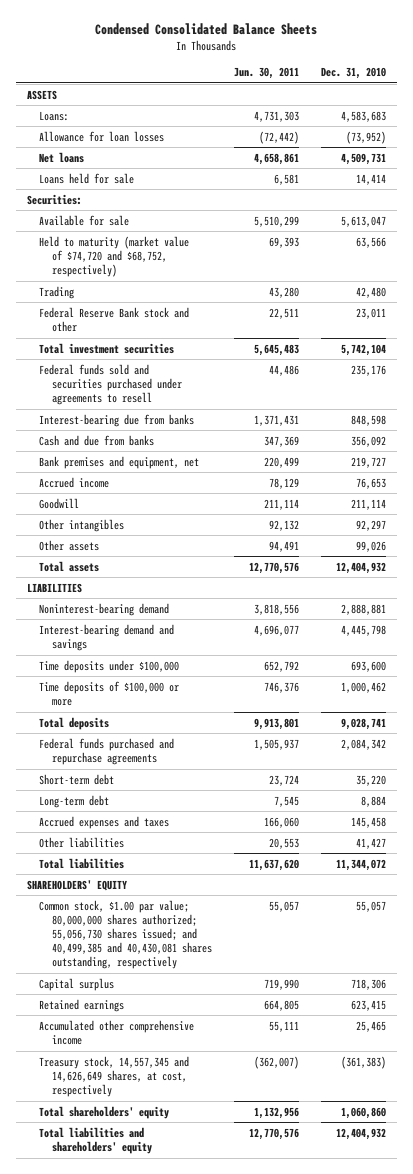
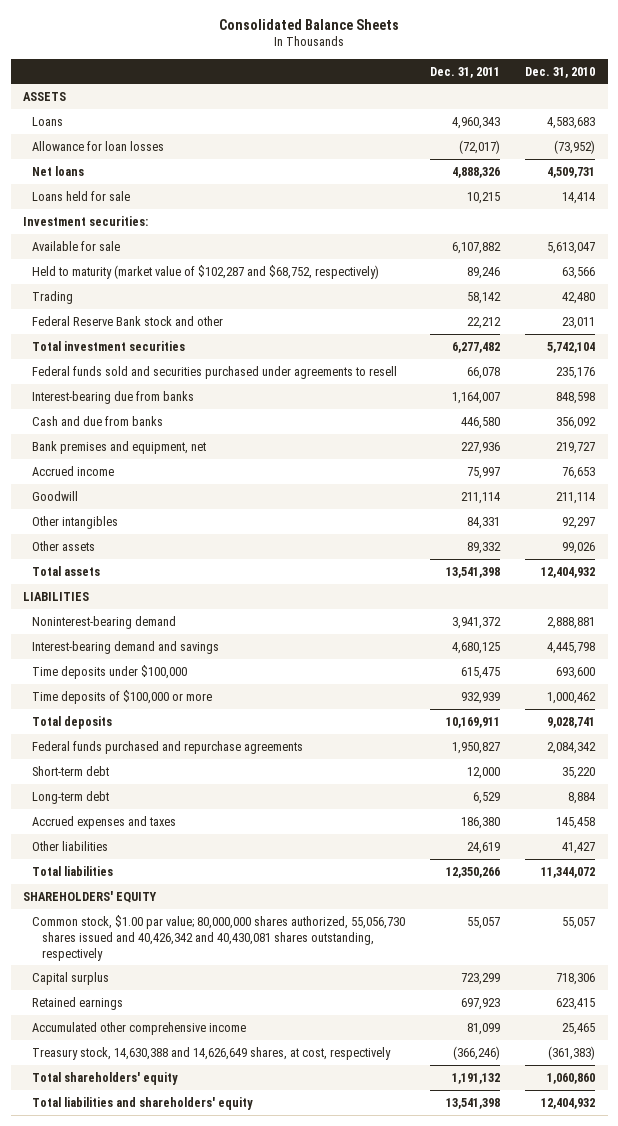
[95,23,318,36] Condensed Consolidated Balance Sheets -> [219,18,400,30] Consolidated Balance Sheets
[233,67,299,80] Jun. 30, 2011 -> none
none -> [430,66,501,78] Dec. 31, 2011
[39,110,70,121] Loans: -> [32,116,64,126] Loans
[27,193,83,205] Securities: -> [23,215,149,226] Investment securities:
[39,235,190,278] Held to maturity (market value of $74,720 and $68,752, respectively) -> [32,264,380,279] Held to maturity (market value of $102,287 and $68,752, respectively)
[39,899,212,970] Common stock, $1.00 par value; 80,000,000 shares authorized; 55,056,730 shares issued; and 40,499,385 and 40,430,081 shares outstanding, respectively -> [32,914,406,961] Common stock, $1.00 par value; 80,000,000 shares authorized, 55,056,730 shares issued and 40,426,342 and 40,430,081 shares outstanding, respectively
[39,1055,190,1098] Treasury stock, 14,557,345 and 14,626,649 shares, at cost, respectively -> [32,1046,392,1060] Treasury stock, 14,630,388 and 14,626,649 shares, at cost, respectively

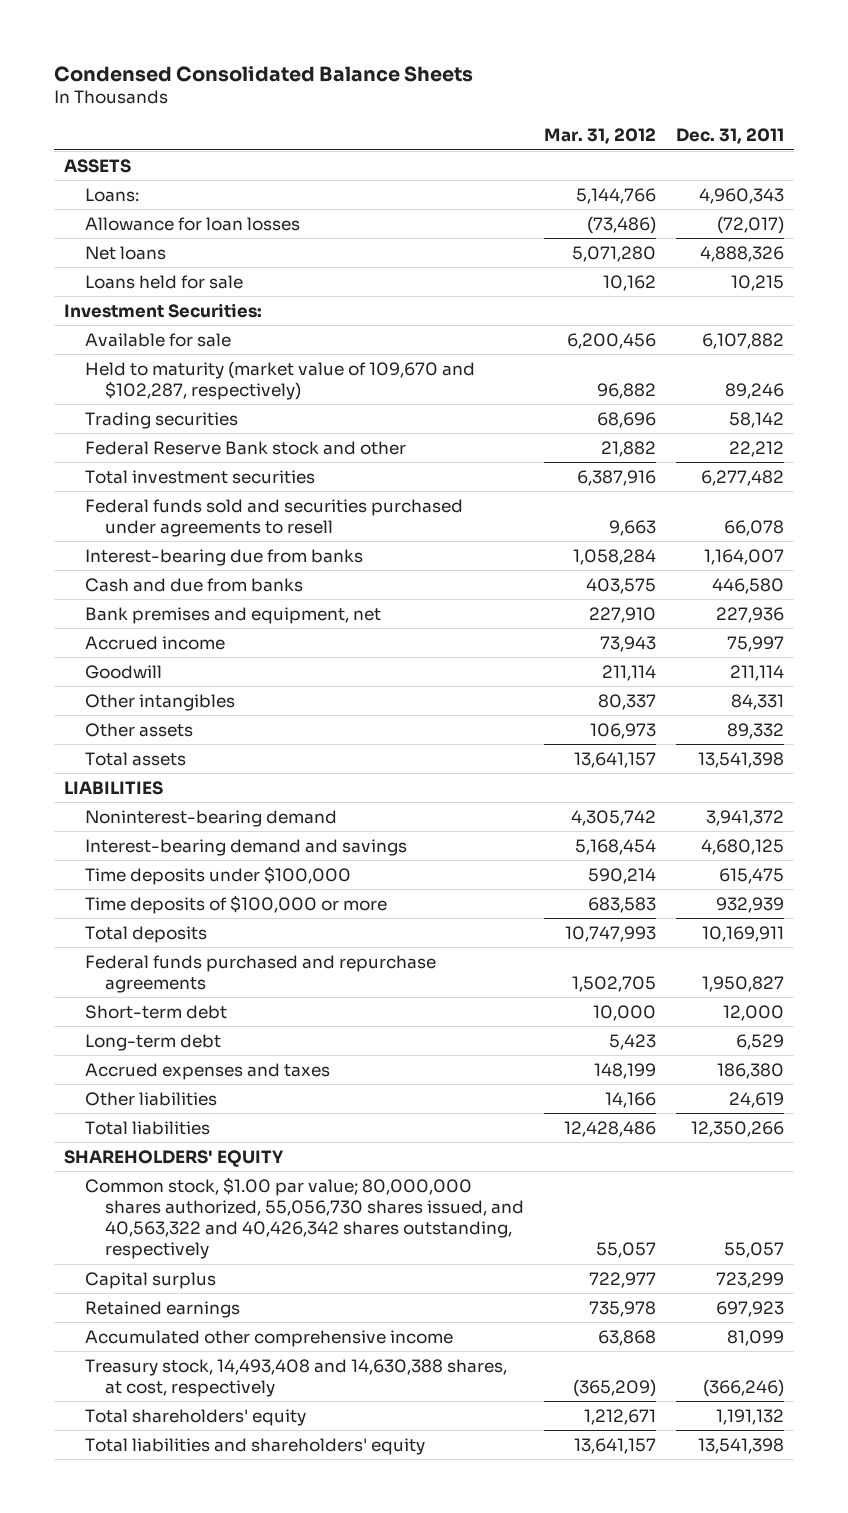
[219,18,400,30] Consolidated Balance Sheets -> [54,65,474,82] Condensed Consolidated Balance Sheets
[525,66,596,78] Dec. 31, 2010 -> none
none -> [543,128,656,145] Mar. 31, 2012
[32,116,64,126] Loans -> [84,187,139,202] Loans:
[23,215,149,226] Investment securities: -> [64,302,263,318] Investment Securities:
[32,264,380,279] Held to maturity (market value of $102,287 and $68,752, respectively) -> [84,360,475,401] Held to maturity (market value of 109,670 and $102,287, respectively)
[32,290,74,304] Trading -> [84,411,238,429] Trading securities
[32,914,406,961] Common stock, $1.00 par value; 80,000,000 shares authorized, 55,056,730 shares issued and 40,426,342 and 40,430,081 shares outstanding, respectively -> [84,1176,525,1260] Common stock, $1.00 par value; 80,000,000 shares authorized, 55,056,730 shares issued, and 40,563,322 and 40,426,342 shares outstanding, respectively
[32,1046,392,1060] Treasury stock, 14,630,388 and 14,626,649 shares, at cost, respectively -> [84,1358,507,1398] Treasury stock, 14,493,408 and 14,630,388 shares, at cost, respectively

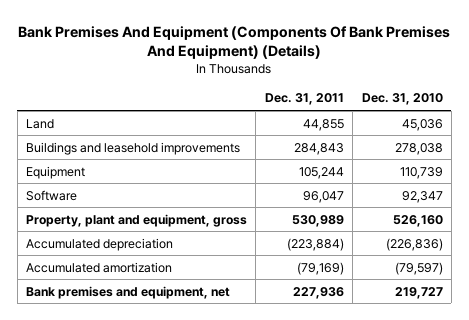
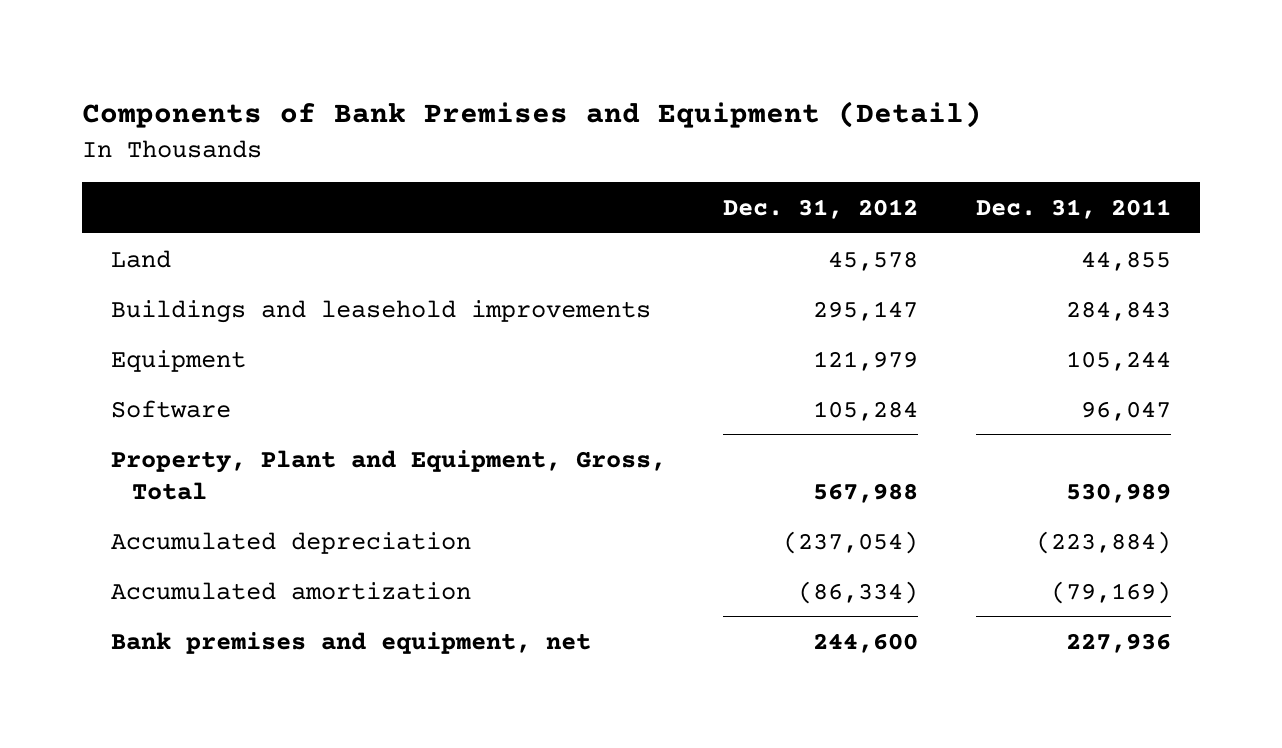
[18,25,451,60] Bank Premises And Equipment (Components Of Bank Premises And Equipment) (Details) -> [81,100,982,128] Components of Bank Premises and Equipment (Detail)
[361,93,443,106] Dec. 31, 2010 -> none
none -> [723,198,919,219] Dec. 31, 2012
[26,213,248,227] Property, plant and equipment, gross -> [110,449,666,500] Property, Plant and Equipment, Gross, Total

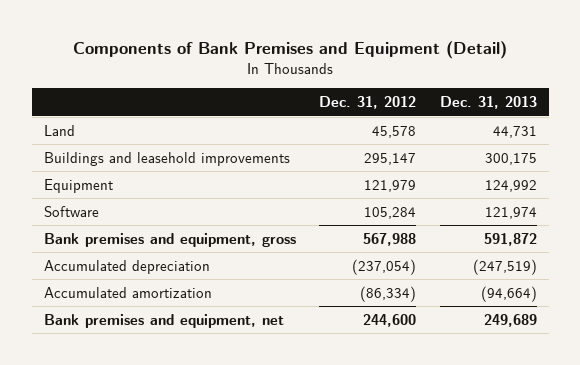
[976,198,1172,219] Dec. 31, 2011 -> none
none -> [439,96,537,110] Dec. 31, 2013
[110,449,666,500] Property, Plant and Equipment, Gross, Total -> [43,232,296,247] Bank premises and equipment, gross

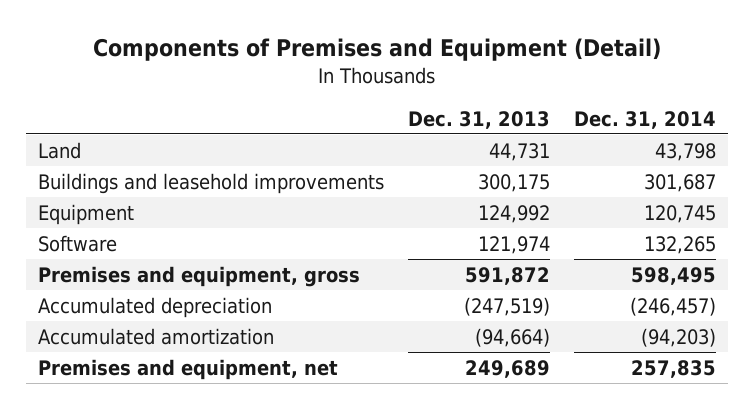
[73,41,508,60] Components of Bank Premises and Equipment (Detail) -> [92,38,661,62] Components of Premises and Equipment (Detail)
[319,96,417,110] Dec. 31, 2012 -> none
none -> [574,110,717,129] Dec. 31, 2014
[43,232,296,247] Bank premises and equipment, gross -> [37,265,360,287] Premises and equipment, gross
[43,313,284,328] Bank premises and equipment, net -> [37,358,338,380] Premises and equipment, net

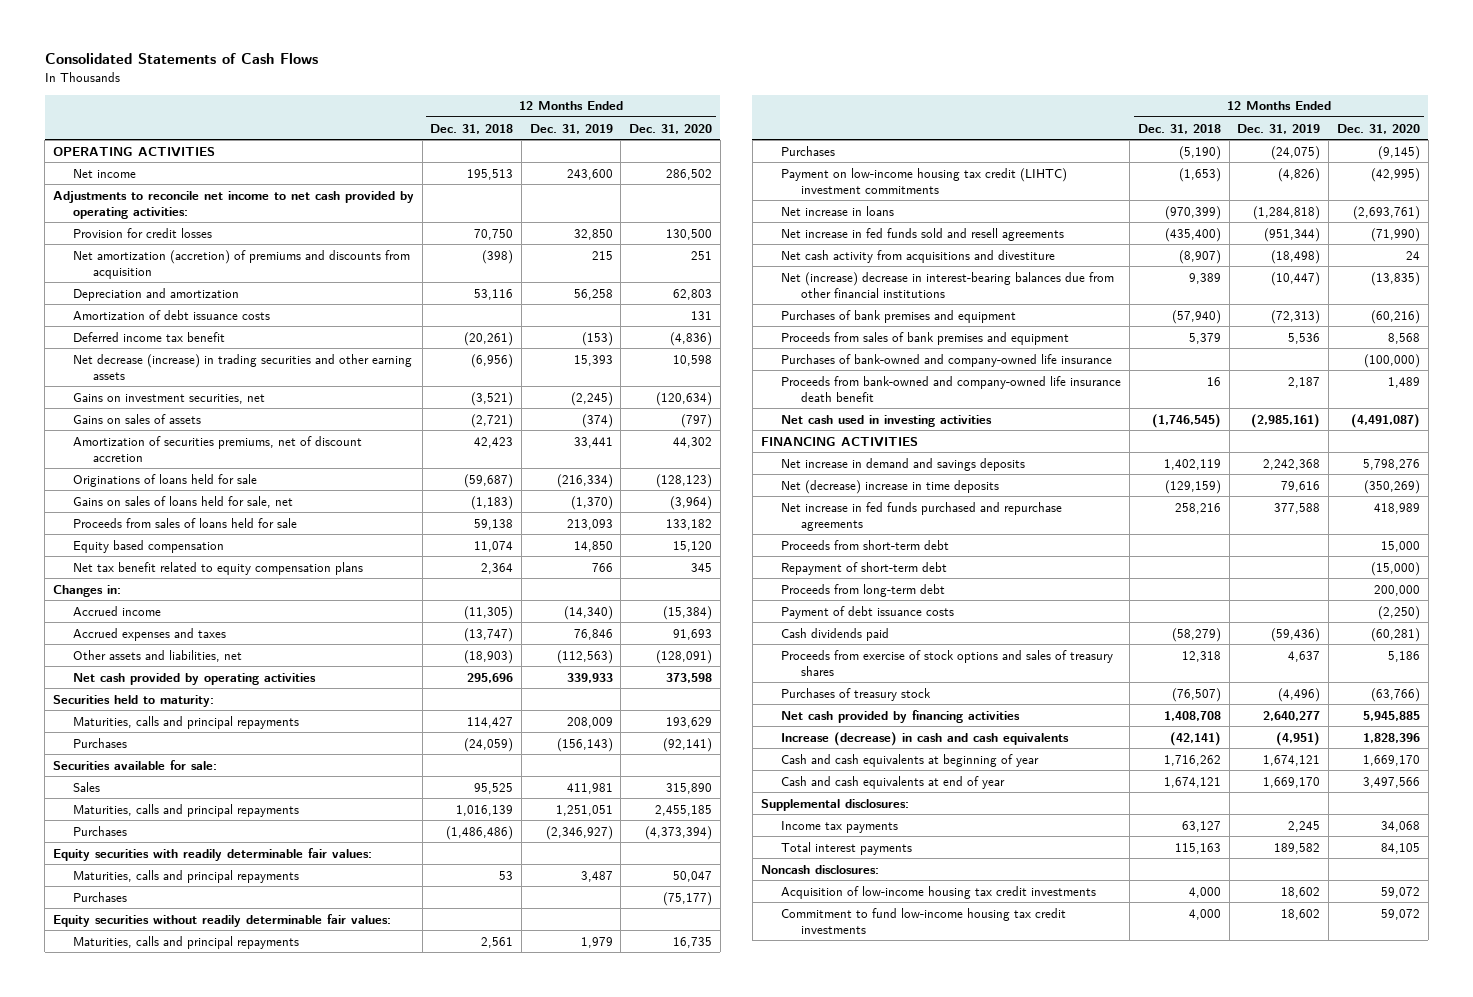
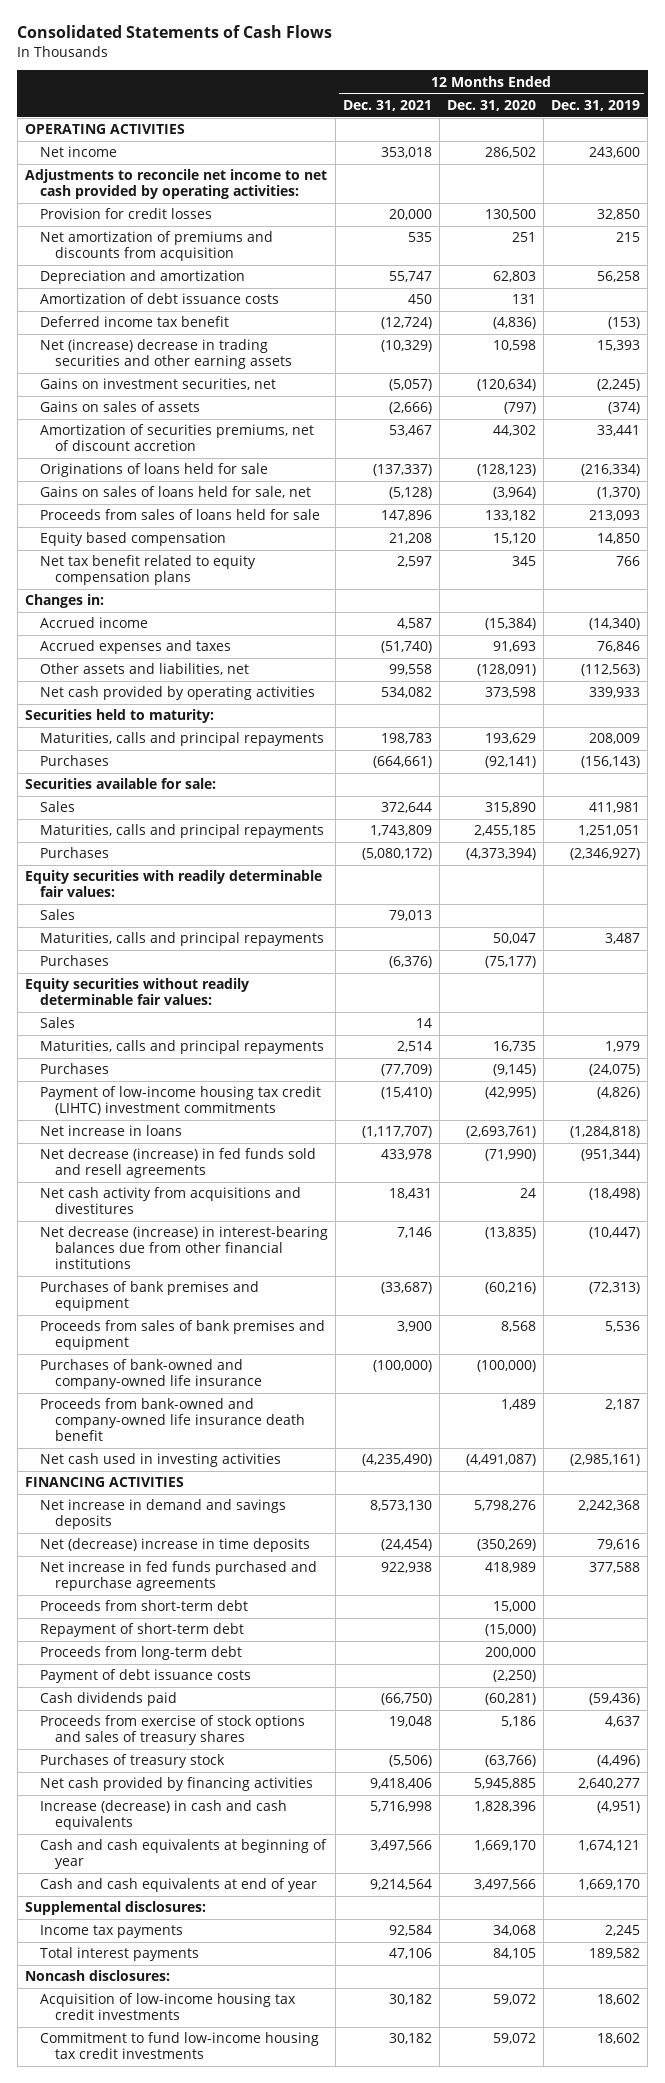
[430,123,514,134] Dec. 31, 2018 -> none
none -> [342,100,432,112] Dec. 31, 2021
[73,249,411,279] Net amortization (accretion) of premiums and discounts from acquisition -> [39,231,273,262] Net amortization of premiums and discounts from acquisition
[73,353,413,380] Net decrease (increase) in trading securities and other earning assets -> [39,339,292,370] Net (increase) decrease in trading securities and other earning assets
none -> [39,909,75,921] Sales
none -> [39,1017,75,1029] Sales
[780,167,1067,194] Payment on low-income housing tax credit (LIHTC) investment commitments -> [39,1086,321,1116] Payment of low-income housing tax credit (LIHTC) investment commitments
[780,227,1064,241] Net increase in fed funds sold and resell agreements -> [39,1148,316,1179] Net decrease (increase) in fed funds sold and resell agreements
[780,249,1055,263] Net cash activity from acquisitions and divestiture -> [39,1187,301,1215] Net cash activity from acquisitions and divestitures
[780,271,1114,298] Net (increase) decrease in interest-bearing balances due from other financial institutions -> [39,1226,328,1270] Net decrease (increase) in interest-bearing balances due from other financial institutions

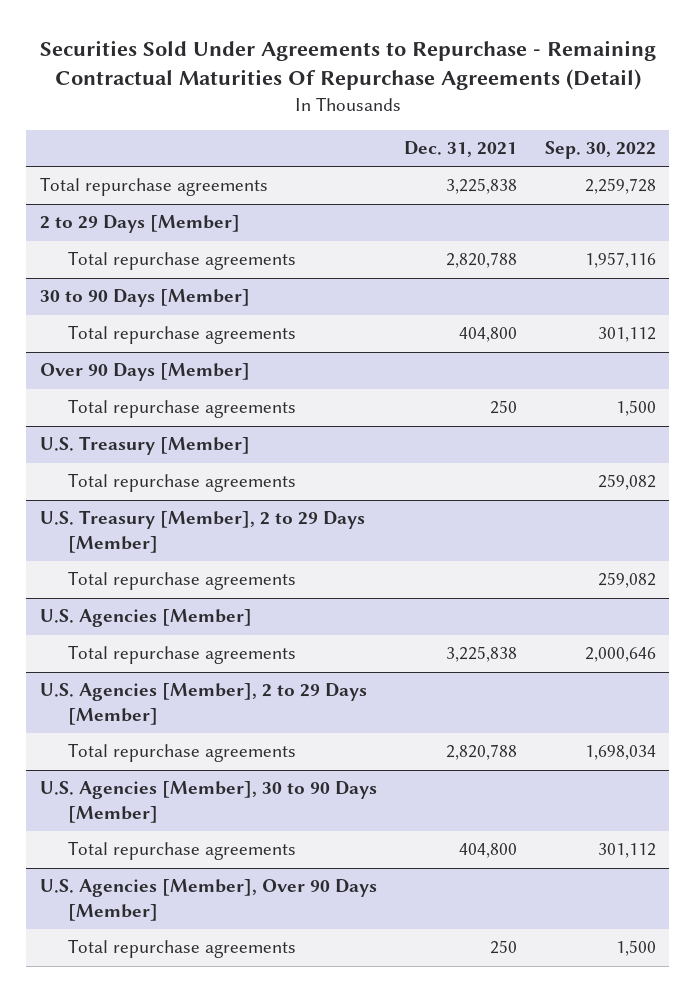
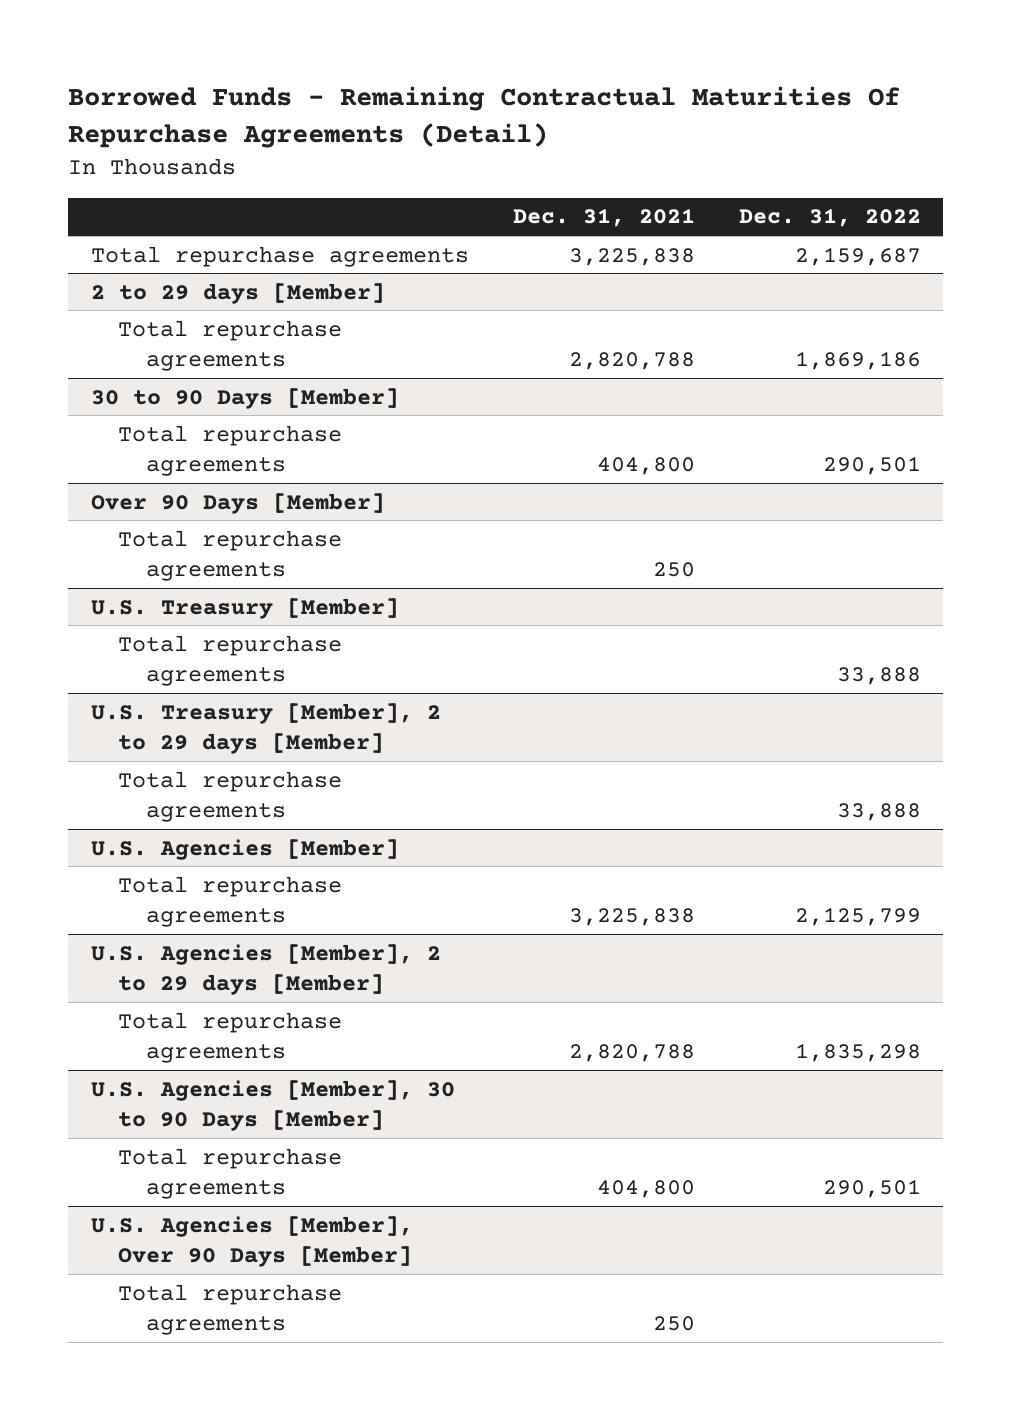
[39,39,656,91] Securities Sold Under Agreements to Repurchase - Remaining Contractual Maturities Of Repurchase Agreements (Detail) -> [68,86,901,149] Borrowed Funds - Remaining Contractual Maturities Of Repurchase Agreements (Detail)
[544,140,656,159] Sep. 30, 2022 -> none
none -> [739,208,922,228] Dec. 31, 2022
[39,215,240,234] 2 to 29 Days [Member] -> [90,282,385,304] 2 to 29 days [Member]
[39,510,365,553] U.S. Treasury [Member], 2 to 29 Days [Member] -> [90,702,441,755] U.S. Treasury [Member], 2 to 29 days [Member]
[39,683,367,725] U.S. Agencies [Member], 2 to 29 Days [Member] -> [90,943,441,996] U.S. Agencies [Member], 2 to 29 days [Member]

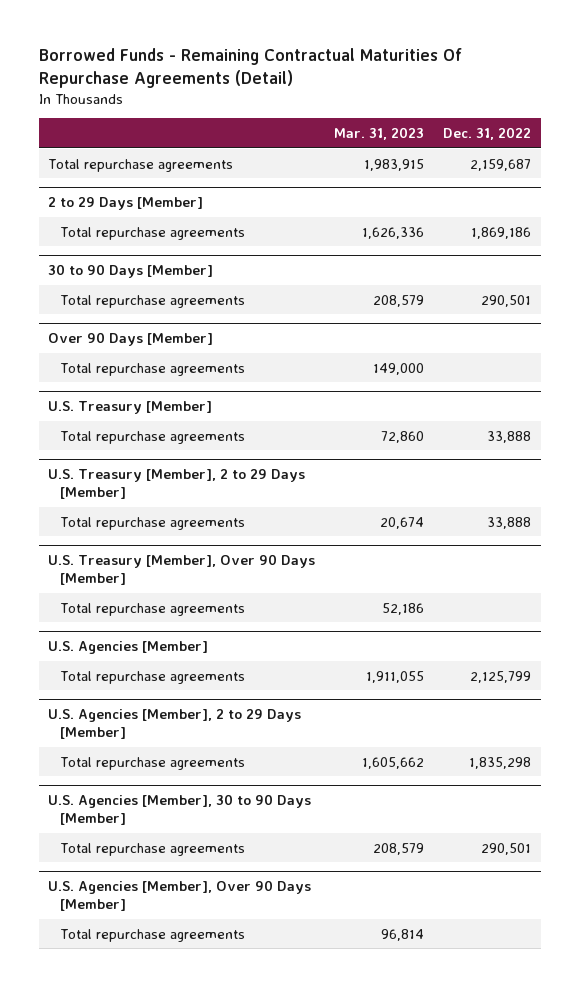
[512,208,695,228] Dec. 31, 2021 -> none
none -> [334,127,425,141] Mar. 31, 2023
[90,282,385,304] 2 to 29 days [Member] -> [48,196,204,210] 2 to 29 Days [Member]
[90,702,441,755] U.S. Treasury [Member], 2 to 29 days [Member] -> [48,468,306,500] U.S. Treasury [Member], 2 to 29 Days [Member]
none -> [48,553,316,586] U.S. Treasury [Member], Over 90 Days [Member]
none -> [60,602,246,616] Total repurchase agreements
[90,943,441,996] U.S. Agencies [Member], 2 to 29 days [Member] -> [48,708,302,740] U.S. Agencies [Member], 2 to 29 Days [Member]

